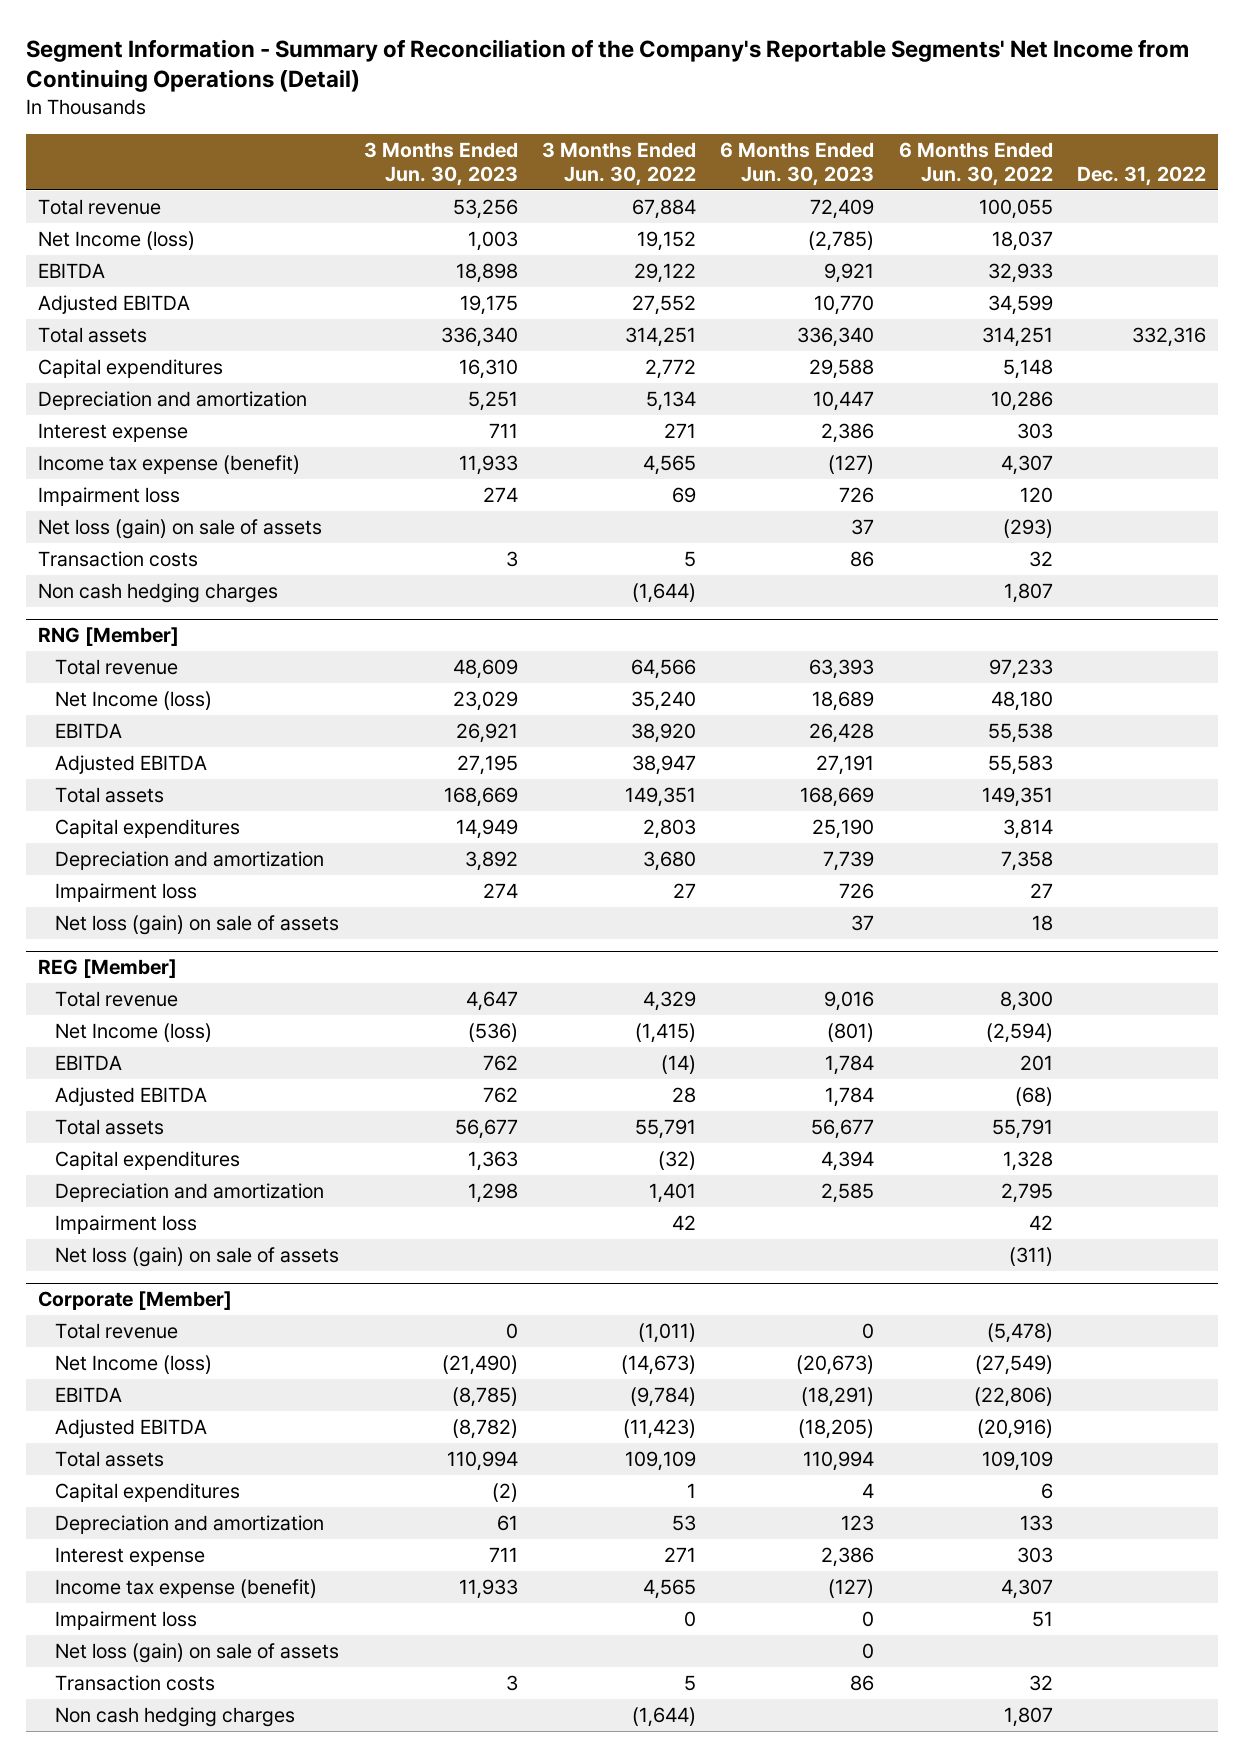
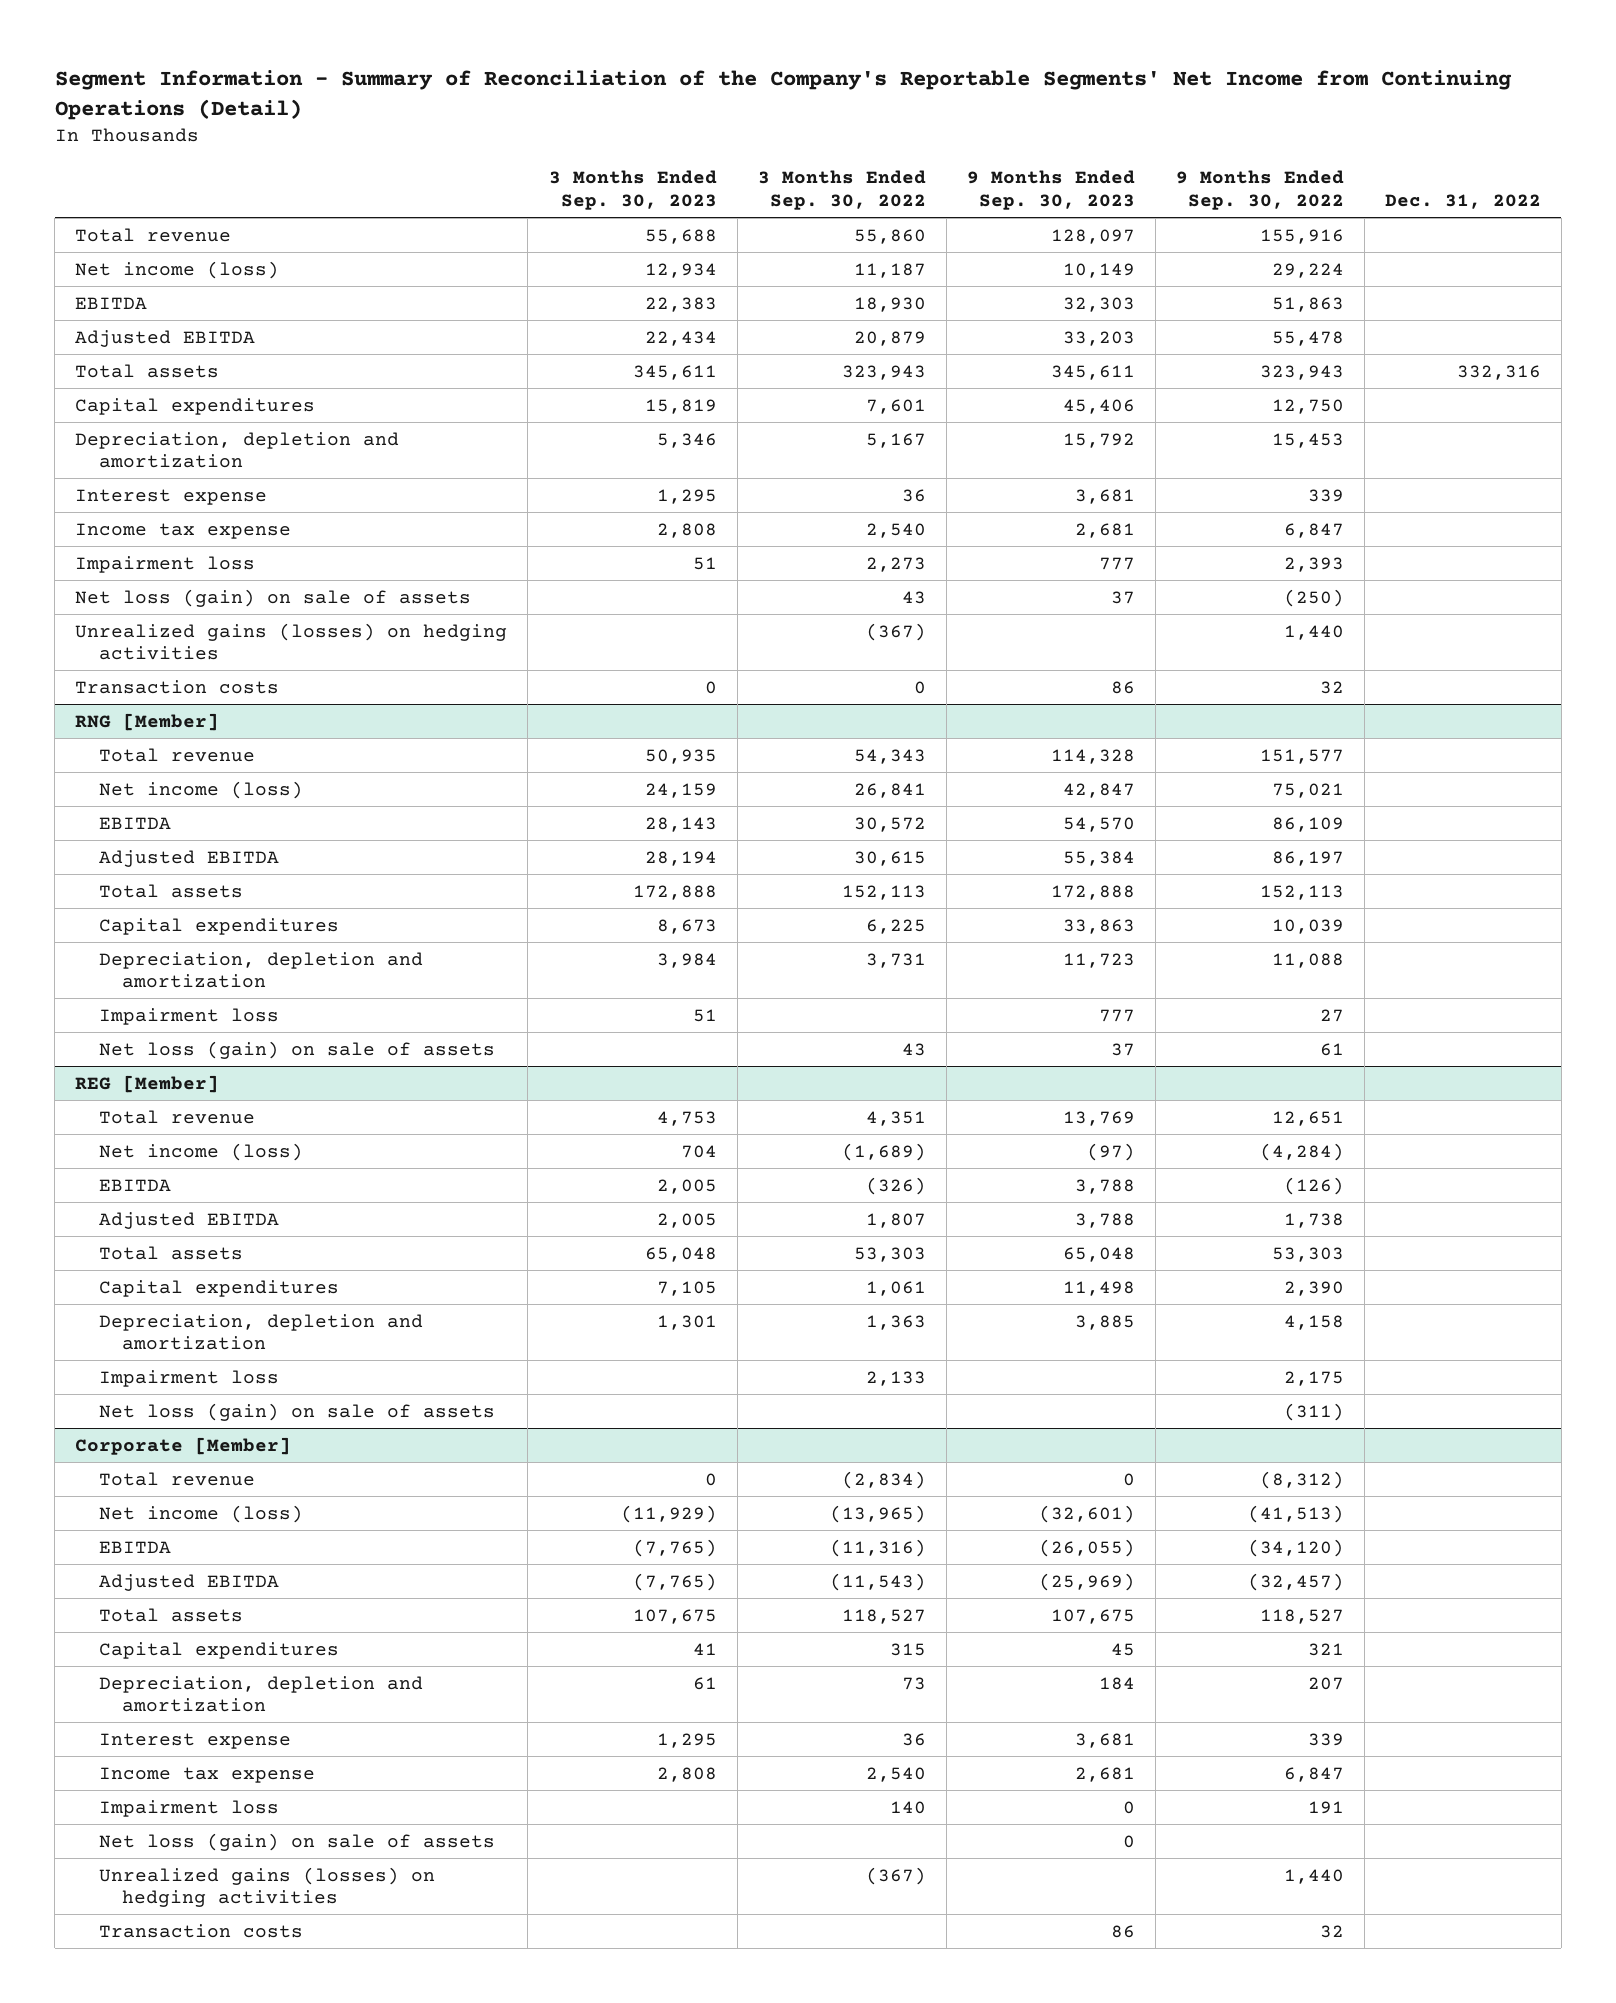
[363,141,518,187] 3 Months Ended Jun. 30, 2023 -> none
[541,141,696,187] 3 Months Ended Jun. 30, 2022 -> none
[720,141,875,187] 6 Months Ended Jun. 30, 2023 -> none
[898,141,1053,187] 6 Months Ended Jun. 30, 2022 -> none
none -> [548,170,717,210] 3 Months Ended Sep. 30, 2023
none -> [757,170,926,210] 3 Months Ended Sep. 30, 2022
none -> [966,170,1135,210] 9 Months Ended Sep. 30, 2023
none -> [1175,170,1344,210] 9 Months Ended Sep. 30, 2022
[37,230,195,250] Net Income (loss) -> [75,260,280,279] Net income (loss)
[37,390,307,410] Depreciation and amortization -> [75,431,400,469] Depreciation, depletion and amortization
[37,454,300,474] Income tax expense (benefit) -> [75,522,292,539] Income tax expense
none -> [75,622,508,661] Unrealized gains (losses) on hedging activities
[37,582,278,603] Non cash hedging charges -> none
[55,690,213,710] Net Income (loss) -> [98,780,303,799] Net income (loss)
[55,850,325,870] Depreciation and amortization -> [98,951,423,989] Depreciation, depletion and amortization
[55,1022,213,1042] Net Income (loss) -> [98,1142,303,1161] Net income (loss)
[55,1182,325,1202] Depreciation and amortization -> [98,1313,423,1351] Depreciation, depletion and amortization
[55,1354,213,1374] Net Income (loss) -> [98,1504,303,1523] Net income (loss)
[55,1514,325,1534] Depreciation and amortization -> [98,1675,423,1713] Depreciation, depletion and amortization
[55,1578,318,1598] Income tax expense (benefit) -> [98,1766,315,1783] Income tax expense
none -> [98,1866,435,1908] Unrealized gains (losses) on hedging activities
[55,1706,296,1727] Non cash hedging charges -> none

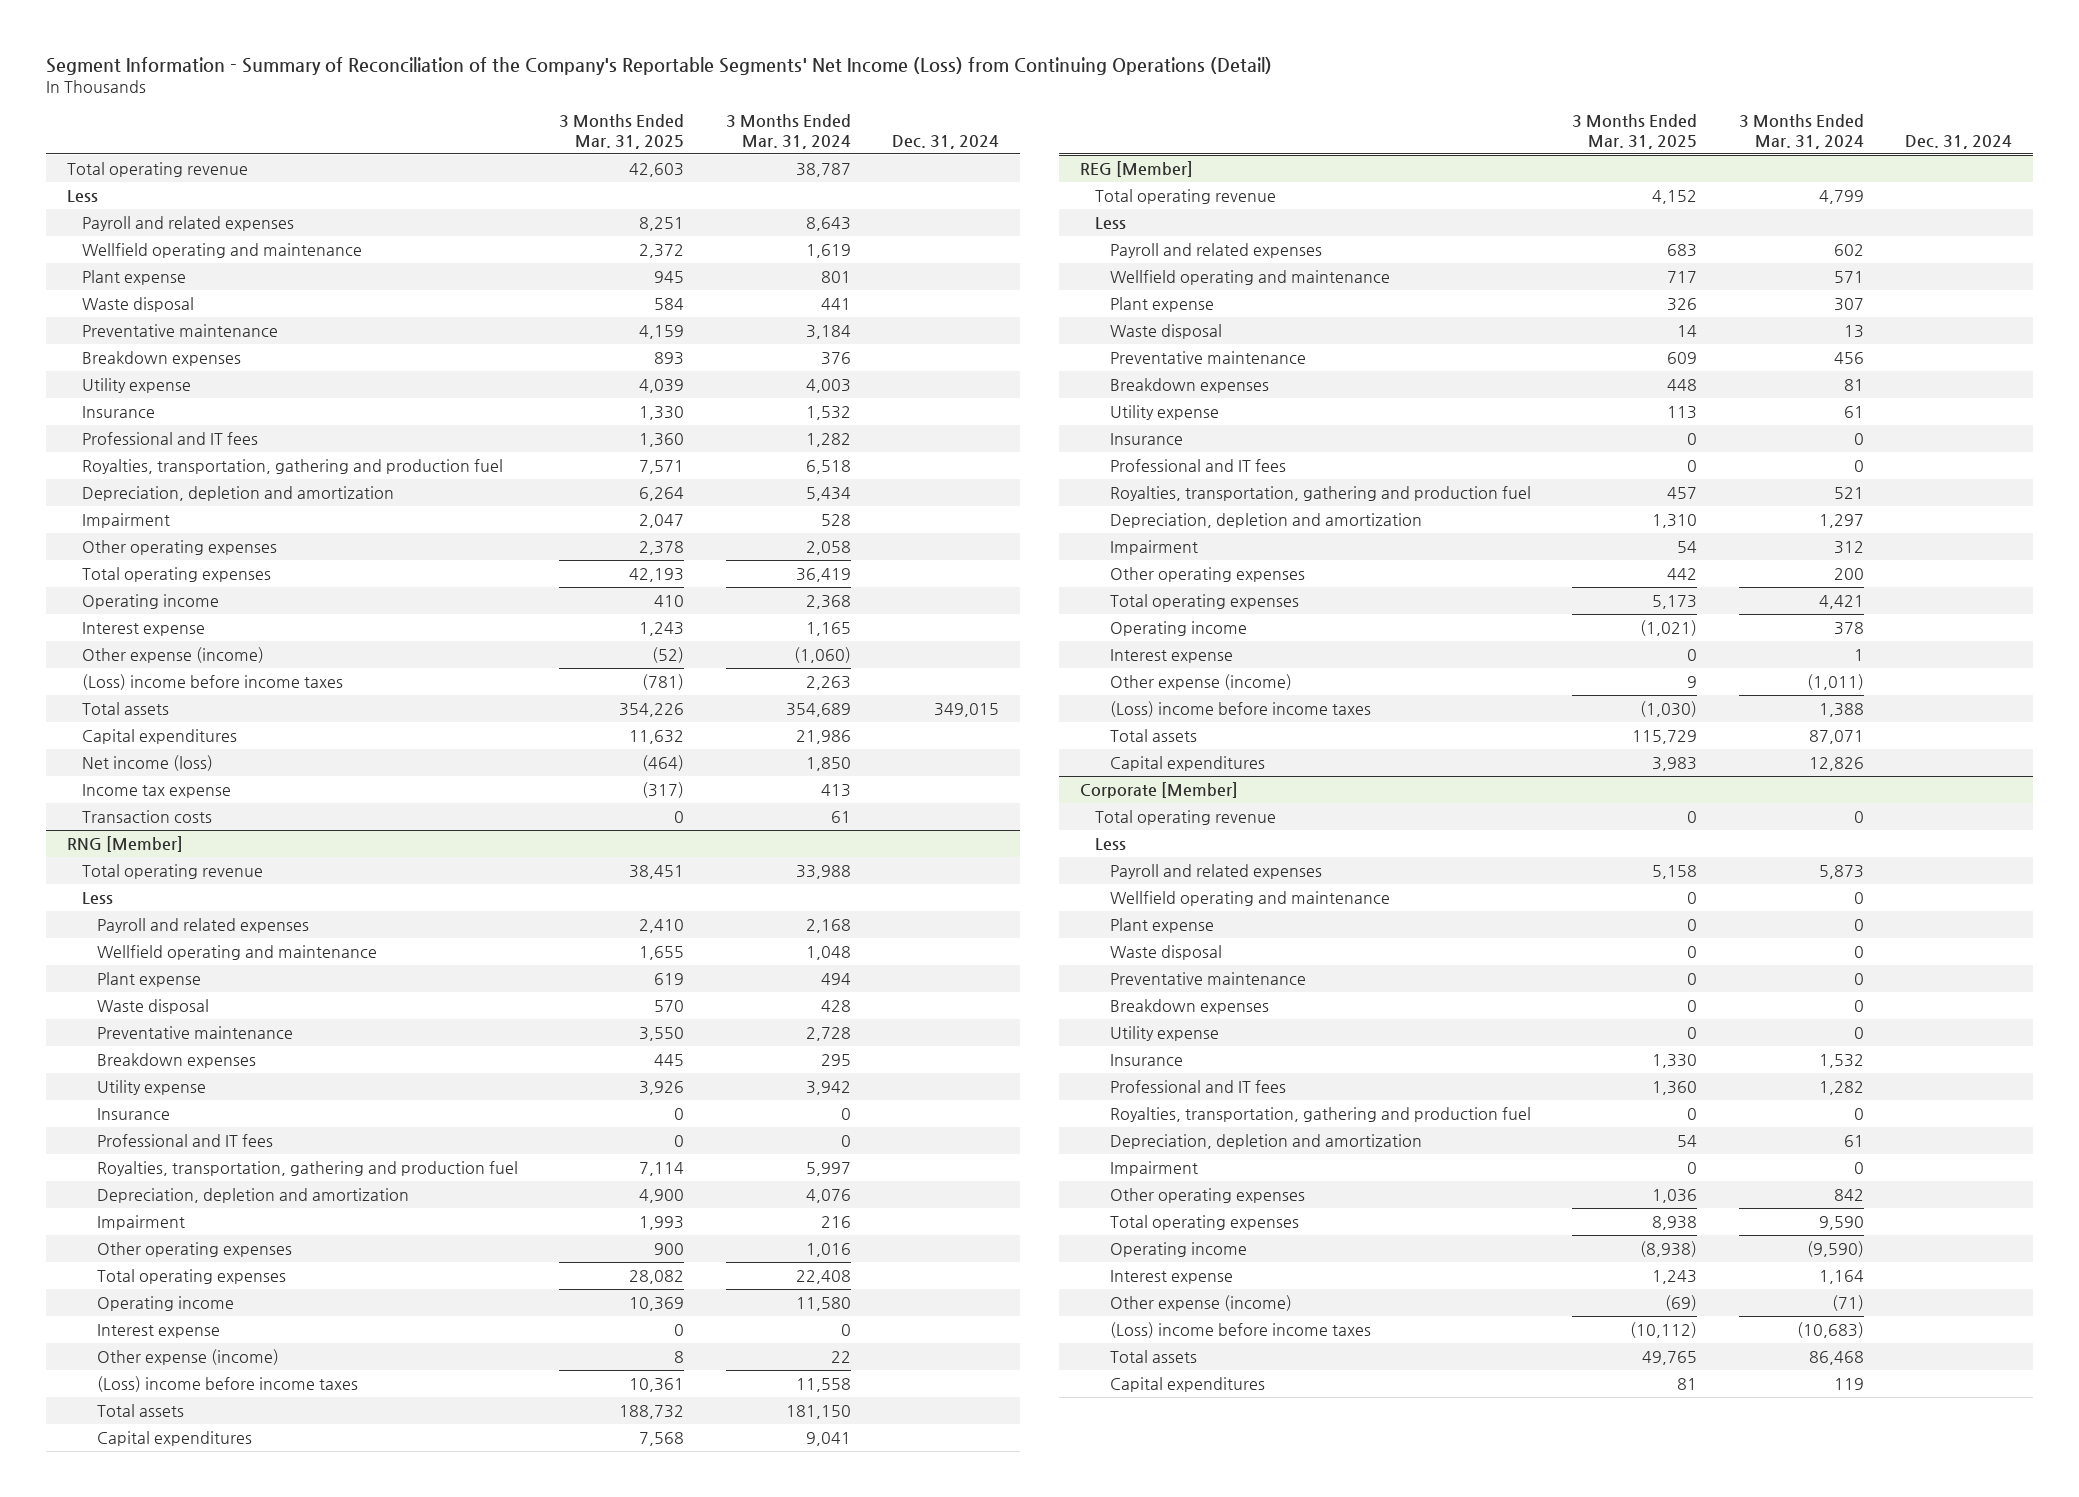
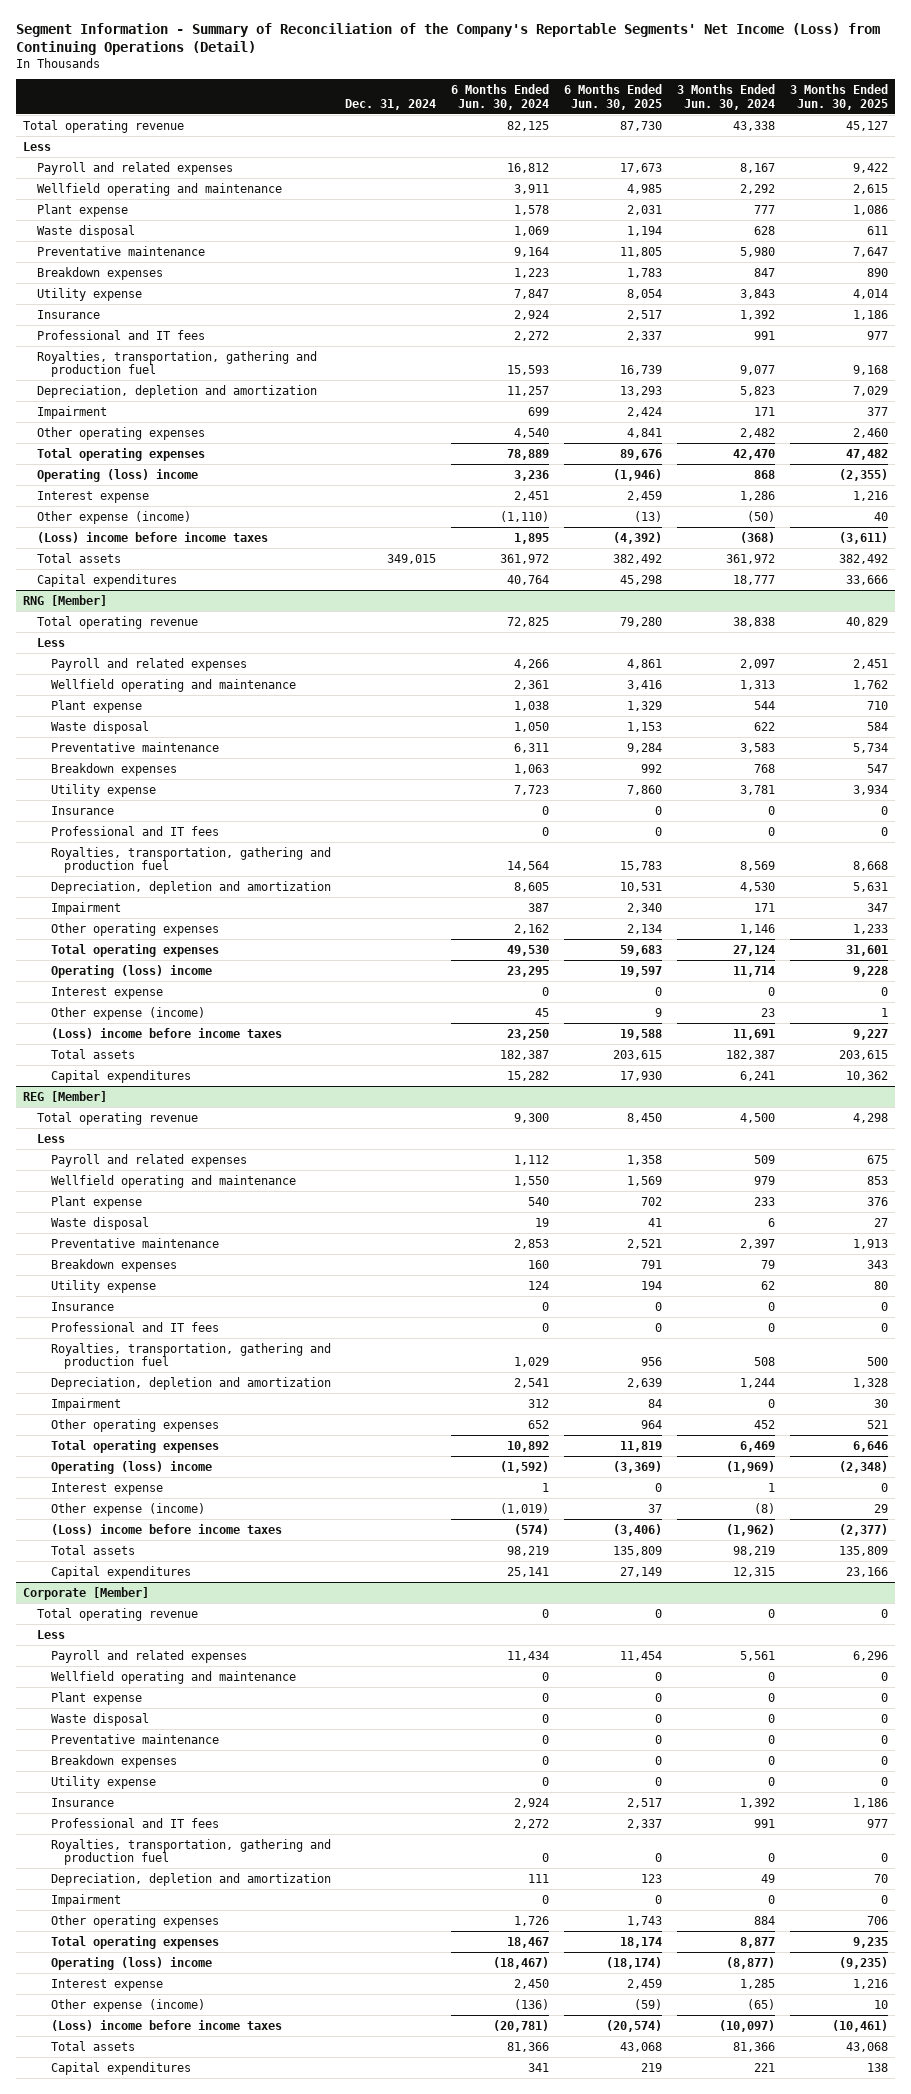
[559,114,685,149] 3 Months Ended Mar. 31, 2025 -> none
[725,114,851,149] 3 Months Ended Mar. 31, 2024 -> none
none -> [451,83,550,110] 6 Months Ended Jun. 30, 2024
none -> [564,83,663,110] 6 Months Ended Jun. 30, 2025
none -> [676,83,775,110] 3 Months Ended Jun. 30, 2024
none -> [789,83,888,110] 3 Months Ended Jun. 30, 2025
[81,593,219,609] Operating income -> [36,468,198,482] Operating (loss) income
[81,754,213,771] Net income (loss) -> none
[81,783,231,798] Income tax expense -> none
[81,809,212,823] Transaction costs -> none
[96,1295,234,1311] Operating income -> [50,964,212,978] Operating (loss) income
[1109,620,1247,636] Operating income -> [50,1460,212,1474] Operating (loss) income
[1109,1241,1247,1257] Operating income -> [50,1956,212,1970] Operating (loss) income

